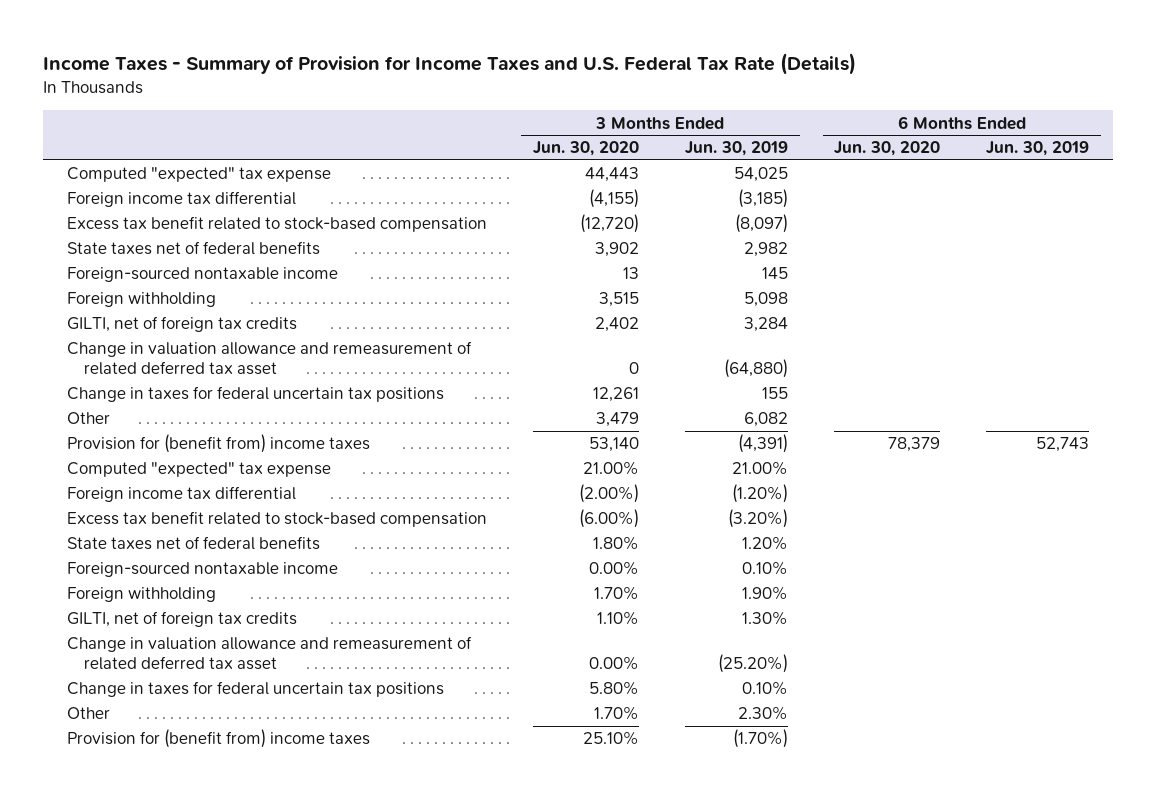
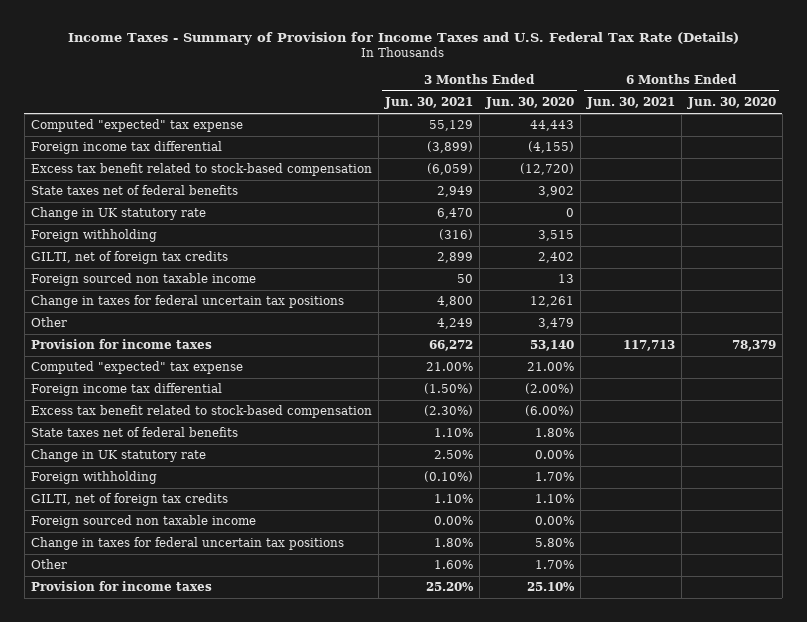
[684,141,788,157] Jun. 30, 2019 -> none
[986,141,1090,157] Jun. 30, 2019 -> none
none -> [383,97,473,110] Jun. 30, 2021
none -> [585,97,675,110] Jun. 30, 2021
[66,267,338,283] Foreign-sourced nontaxable income -> none
none -> [30,207,206,221] Change in UK statutory rate
[66,341,472,376] Change in valuation allowance and remeasurement of related deferred tax asset -> none
none -> [30,273,256,287] Foreign sourced non taxable income
[66,434,370,454] Provision for (benefit from) income taxes -> [30,339,212,350] Provision for income taxes
[66,562,338,578] Foreign-sourced nontaxable income -> none
none -> [30,449,206,463] Change in UK statutory rate
[66,636,472,671] Change in valuation allowance and remeasurement of related deferred tax asset -> none
none -> [30,515,256,529] Foreign sourced non taxable income
[66,729,370,749] Provision for (benefit from) income taxes -> [30,581,212,592] Provision for income taxes

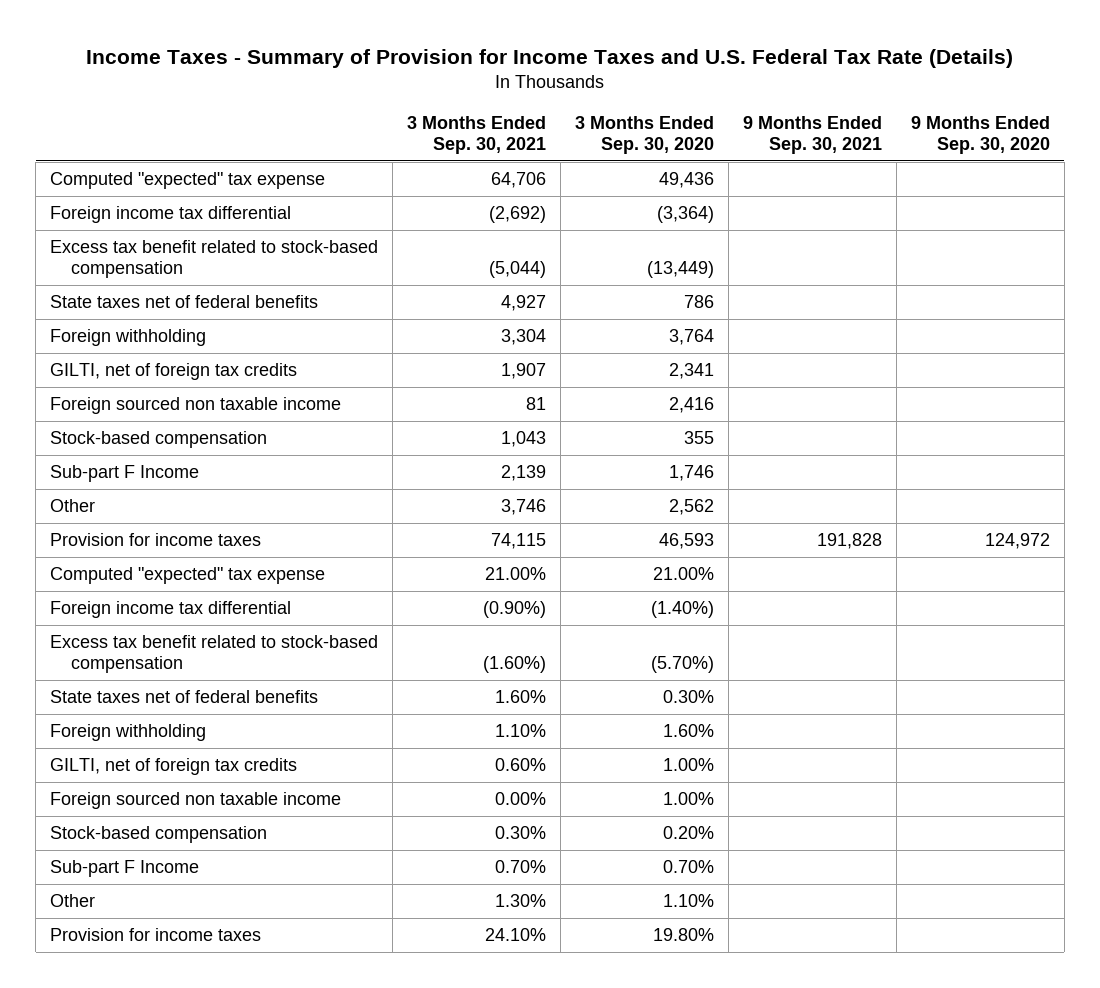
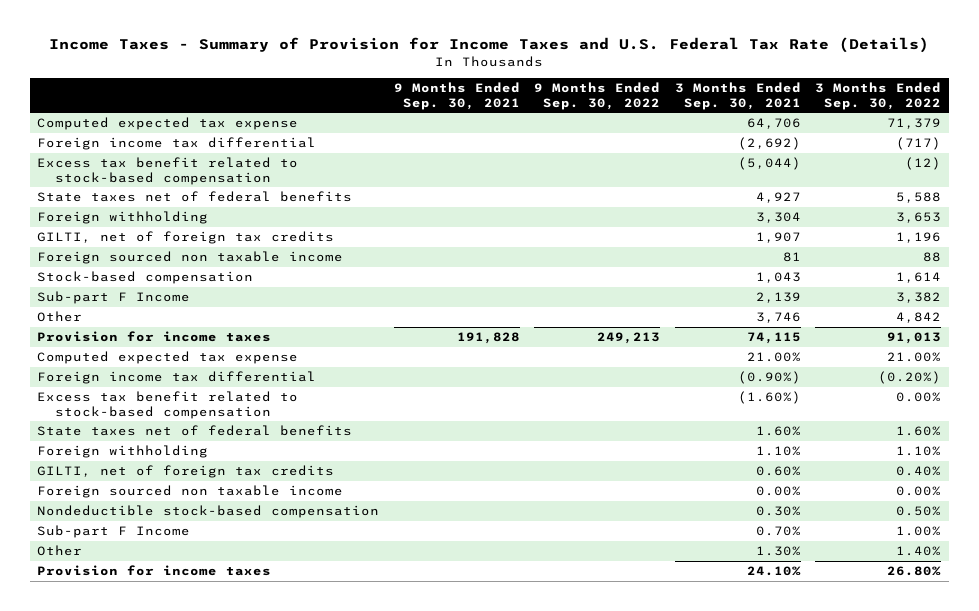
[574,116,714,155] 3 Months Ended Sep. 30, 2020 -> none
[910,116,1050,155] 9 Months Ended Sep. 30, 2020 -> none
none -> [534,82,661,110] 9 Months Ended Sep. 30, 2022
none -> [815,82,942,110] 3 Months Ended Sep. 30, 2022
[50,172,326,190] Computed "expected" tax expense -> [37,117,299,131] Computed expected tax expense
[50,567,326,585] Computed "expected" tax expense -> [37,351,299,365] Computed expected tax expense
[50,826,268,844] Stock-based compensation -> [37,505,380,519] Nondeductible stock-based compensation

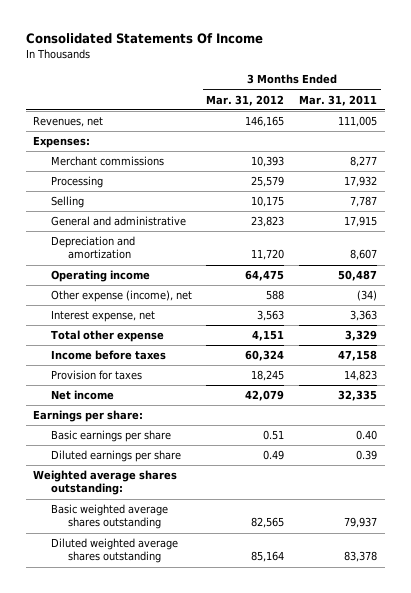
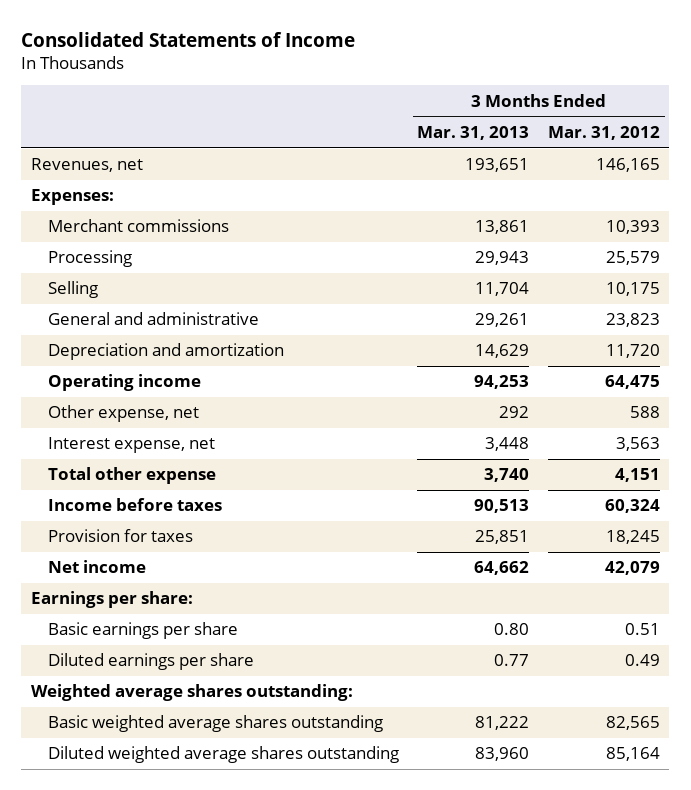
[25,33,263,45] Consolidated Statements Of Income -> [21,31,356,47] Consolidated Statements of Income
[299,94,378,106] Mar. 31, 2011 -> none
none -> [417,126,530,141] Mar. 31, 2013
[50,290,192,303] Other expense (income), net -> [47,405,199,423] Other expense, net

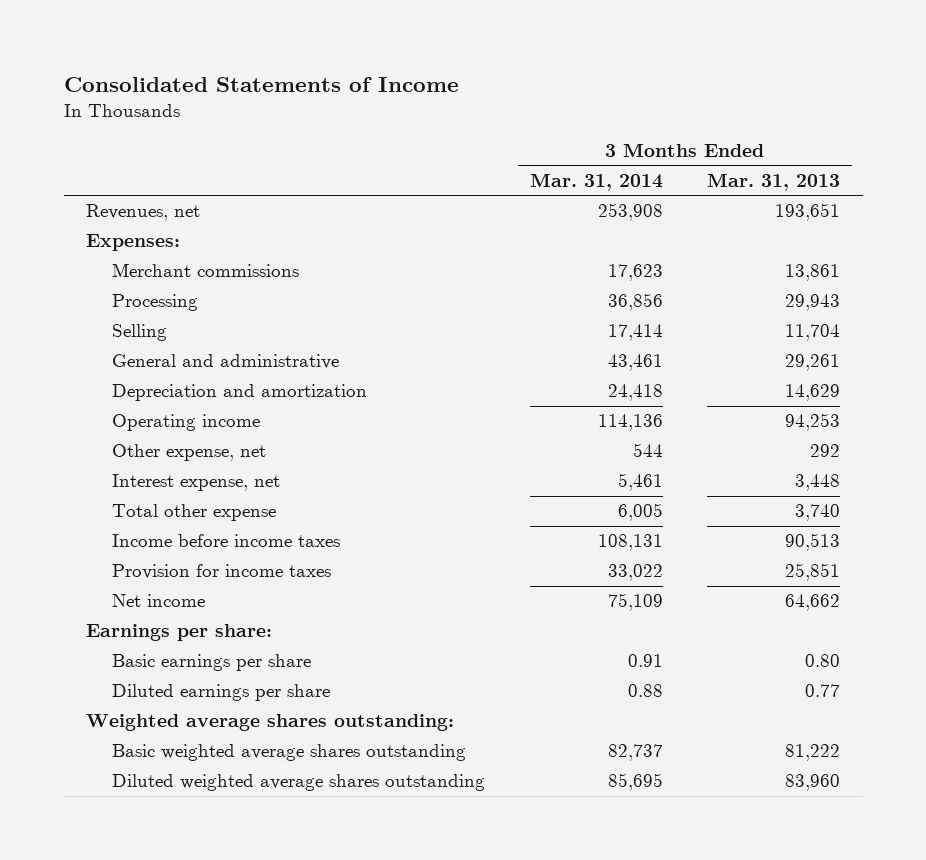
[548,126,661,141] Mar. 31, 2012 -> none
none -> [529,172,663,191] Mar. 31, 2014
[47,498,222,512] Income before taxes -> [111,534,340,548] Income before income taxes
[47,529,193,543] Provision for taxes -> [111,564,331,580] Provision for income taxes

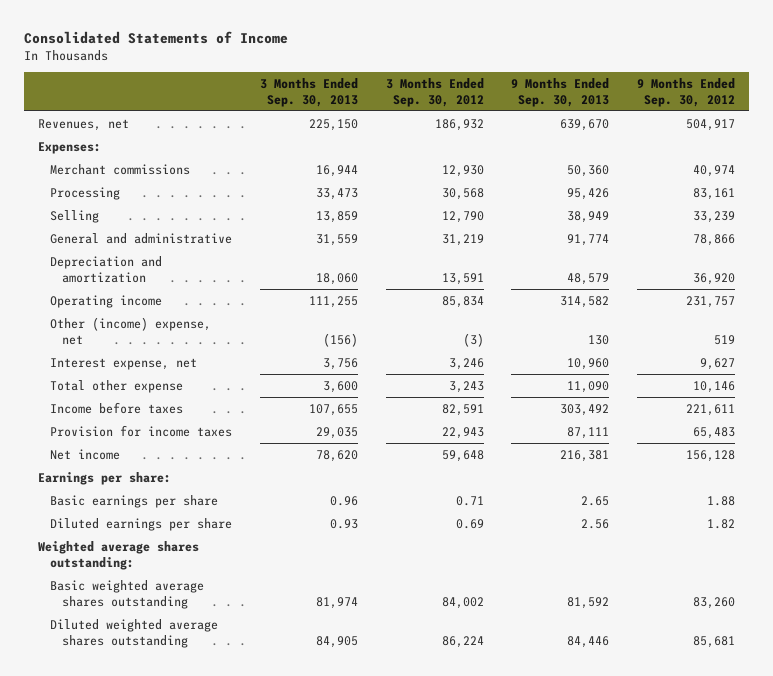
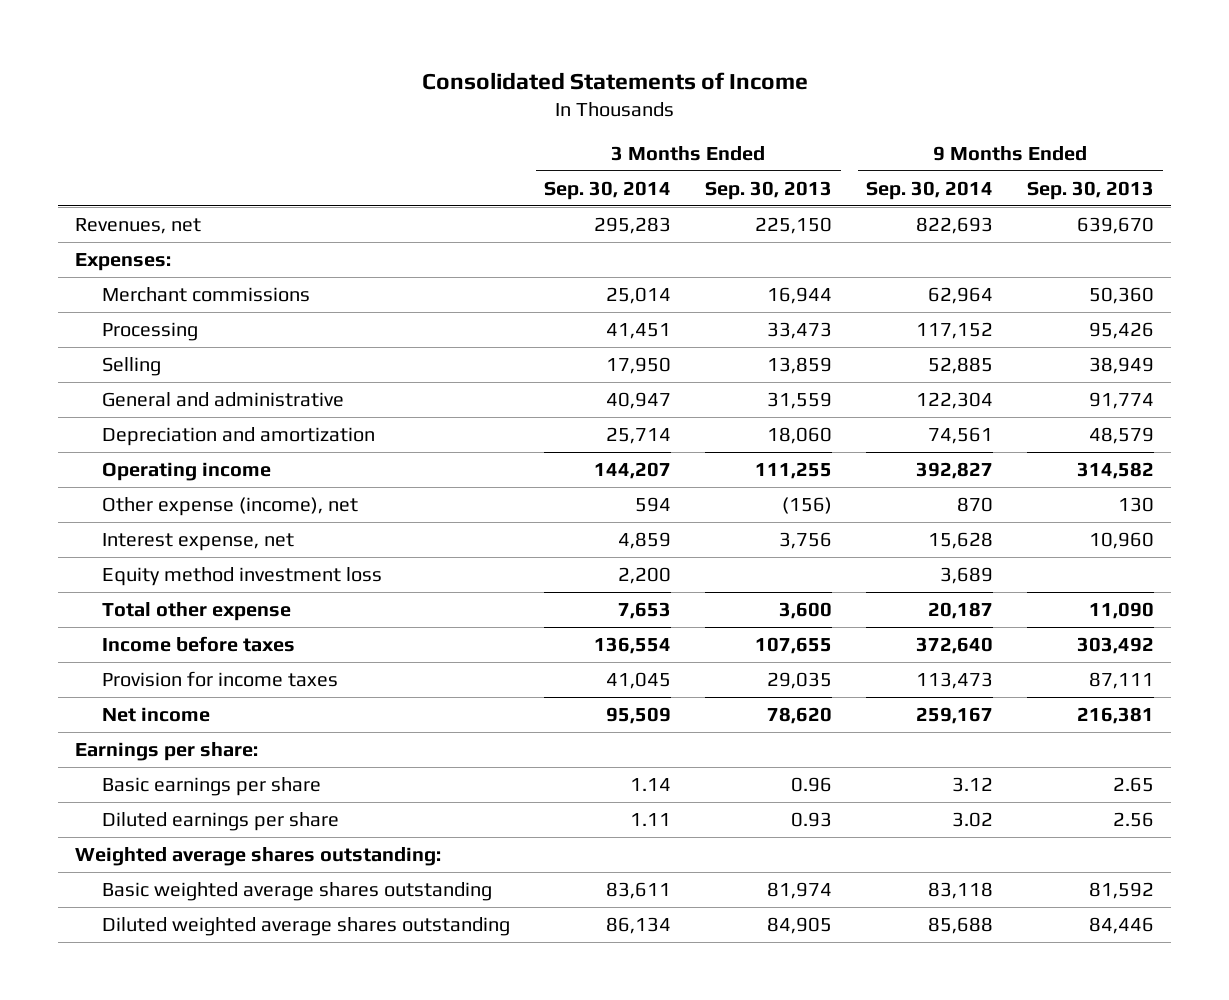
[385,77,484,107] 3 Months Ended Sep. 30, 2012 -> none
[637,77,736,107] 9 Months Ended Sep. 30, 2012 -> none
none -> [544,180,672,200] Sep. 30, 2014
none -> [866,180,994,200] Sep. 30, 2014
[50,316,212,345] Other (income) expense, net -> [102,496,359,516] Other expense (income), net
none -> [102,566,383,586] Equity method investment loss

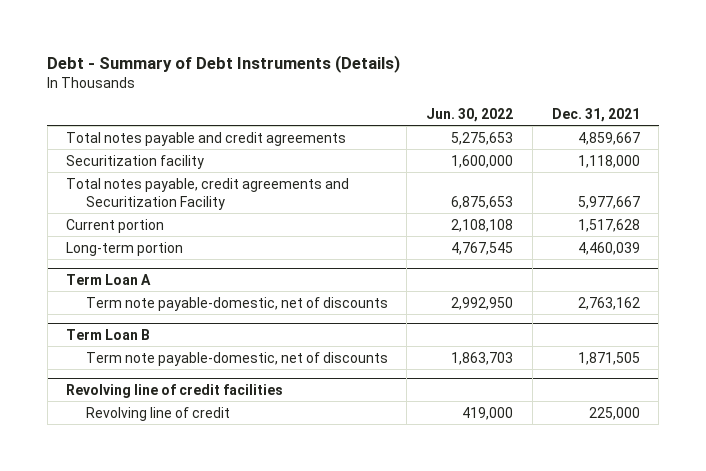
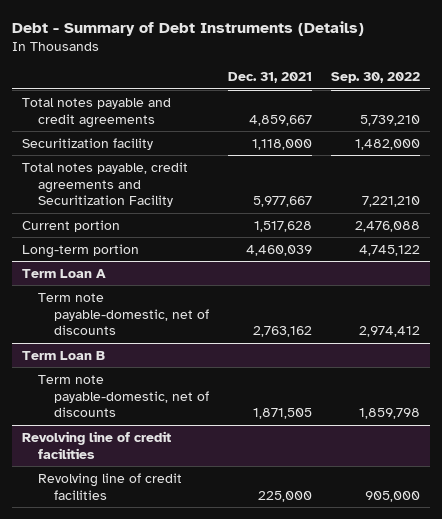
[426,107,514,122] Jun. 30, 2022 -> none
none -> [331,72,421,84] Sep. 30, 2022
[85,406,230,421] Revolving line of credit -> [38,472,183,500] Revolving line of credit facilities

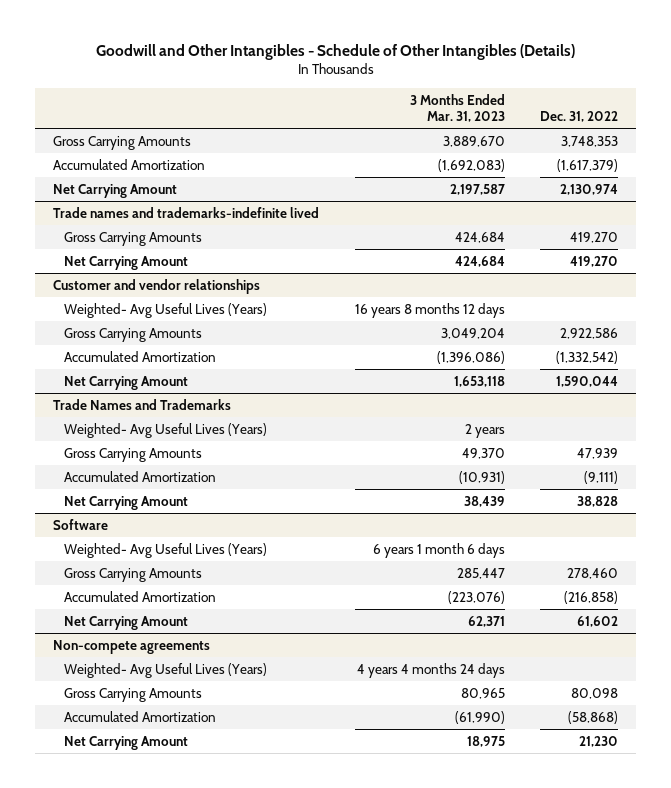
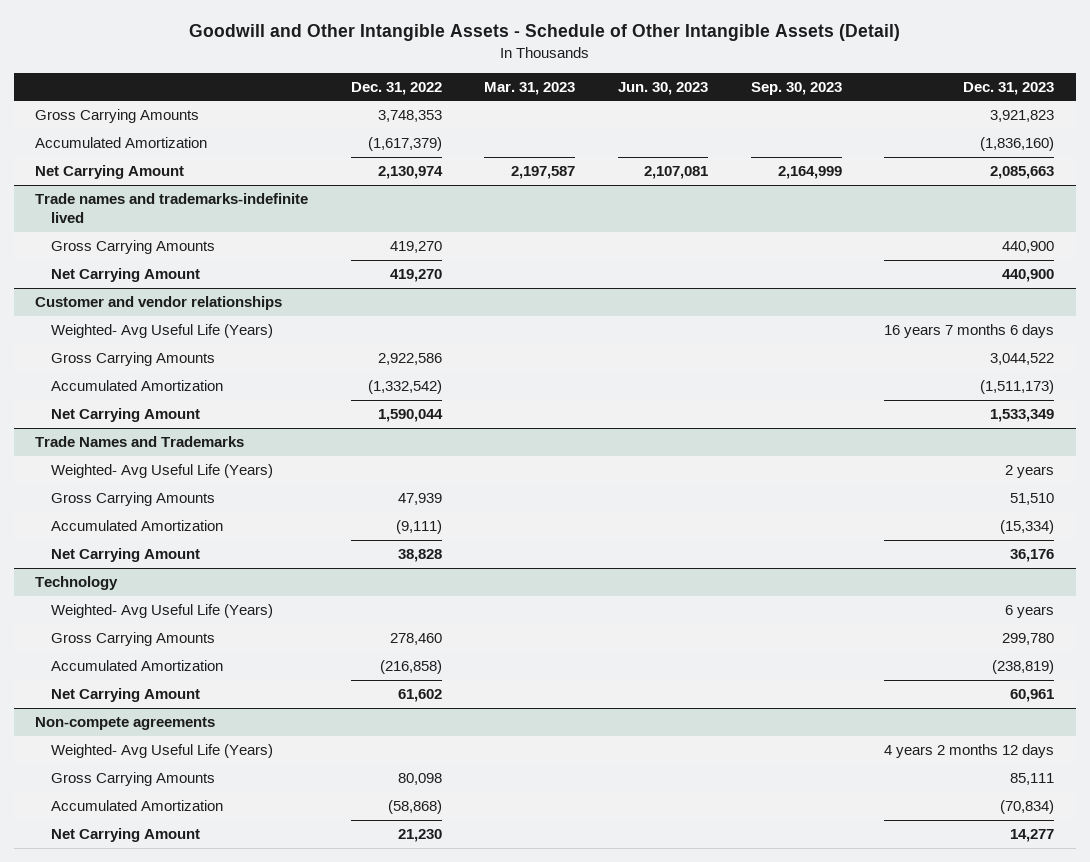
[95,43,575,60] Goodwill and Other Intangibles - Schedule of Other Intangibles (Details) -> [188,24,900,42] Goodwill and Other Intangible Assets - Schedule of Other Intangible Assets (Detail)
[409,93,505,122] 3 Months Ended Mar. 31, 2023 -> none
none -> [484,81,576,95] Mar. 31, 2023
none -> [618,81,709,95] Jun. 30, 2023
none -> [750,81,842,95] Sep. 30, 2023
none -> [963,81,1055,95] Dec. 31, 2023
[63,302,267,318] Weighted- Avg Useful Lives (Years) -> [50,324,273,339] Weighted- Avg Useful Life (Years)
[63,422,267,438] Weighted- Avg Useful Lives (Years) -> [50,464,273,479] Weighted- Avg Useful Life (Years)
[52,518,108,530] Software -> [35,576,119,591] Technology
[63,542,267,558] Weighted- Avg Useful Lives (Years) -> [50,604,273,619] Weighted- Avg Useful Life (Years)
[63,662,267,678] Weighted- Avg Useful Lives (Years) -> [50,744,273,759] Weighted- Avg Useful Life (Years)

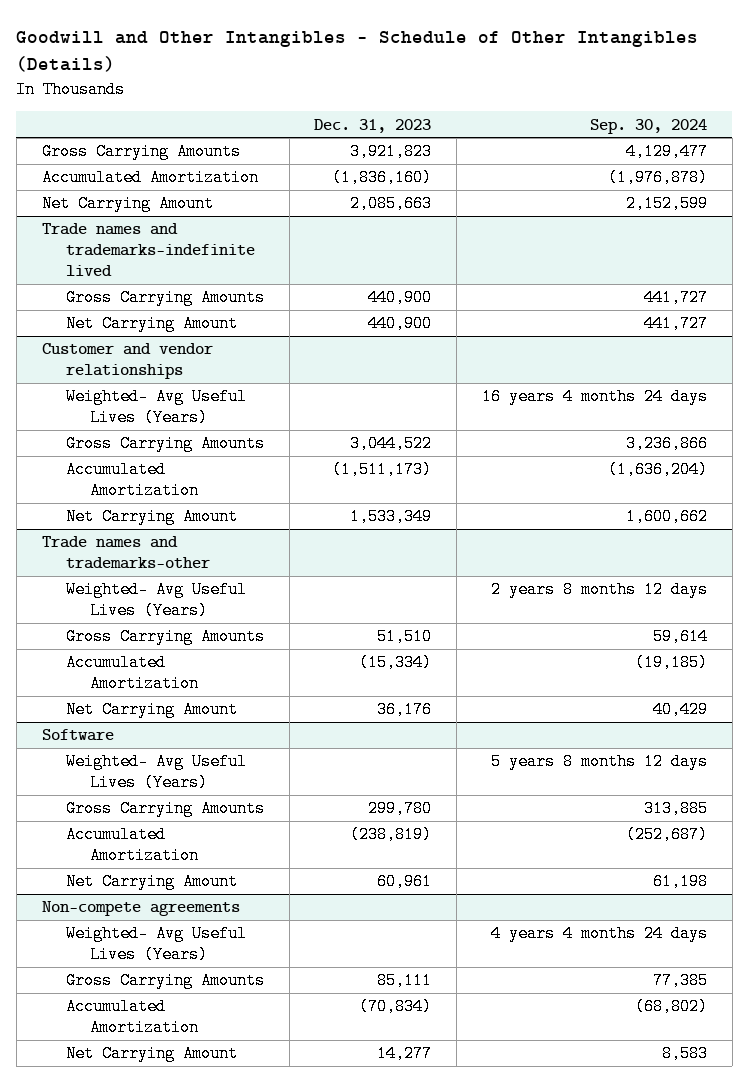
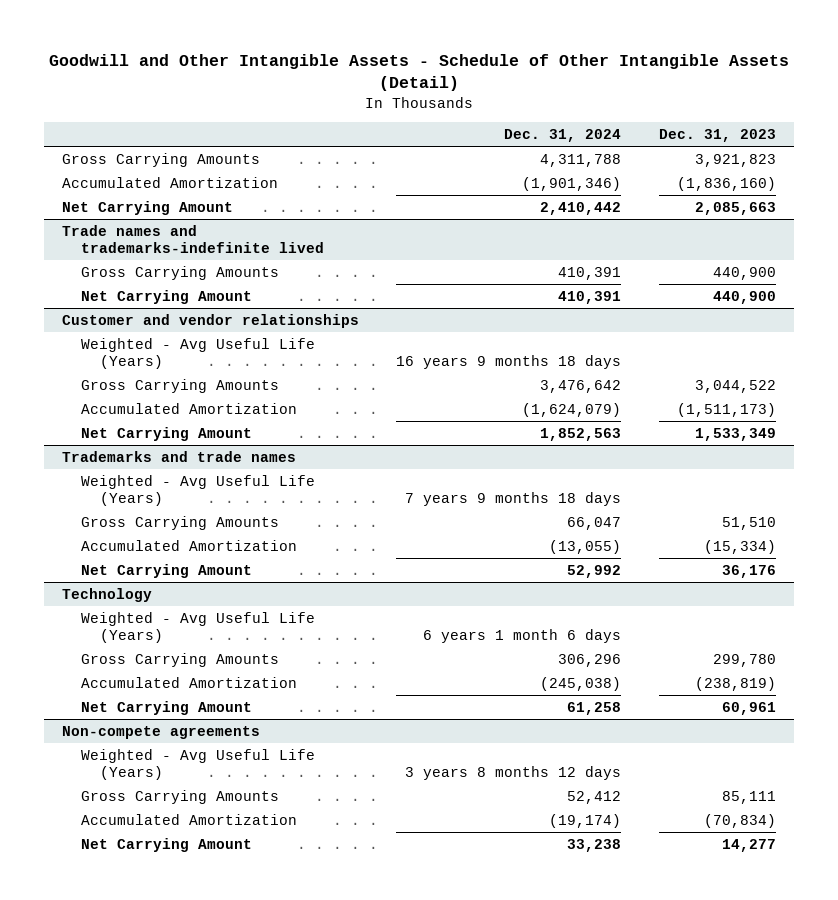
[16,31,699,73] Goodwill and Other Intangibles - Schedule of Other Intangibles (Details) -> [48,54,789,92] Goodwill and Other Intangible Assets - Schedule of Other Intangible Assets (Detail)
[589,118,707,134] Sep. 30, 2024 -> none
none -> [504,128,622,142] Dec. 31, 2024
[65,388,247,427] Weighted- Avg Useful Lives (Years) -> [81,337,316,369] Weighted - Avg Useful Life (Years)
[41,536,210,570] Trade names and trademarks-other -> [62,450,297,462] Trademarks and trade names
[65,581,247,620] Weighted- Avg Useful Lives (Years) -> [81,474,316,506] Weighted - Avg Useful Life (Years)
[41,729,114,742] Software -> [62,587,153,602] Technology
[65,753,247,792] Weighted- Avg Useful Lives (Years) -> [81,611,316,643] Weighted - Avg Useful Life (Years)
[65,925,247,964] Weighted- Avg Useful Lives (Years) -> [81,748,316,780] Weighted - Avg Useful Life (Years)

